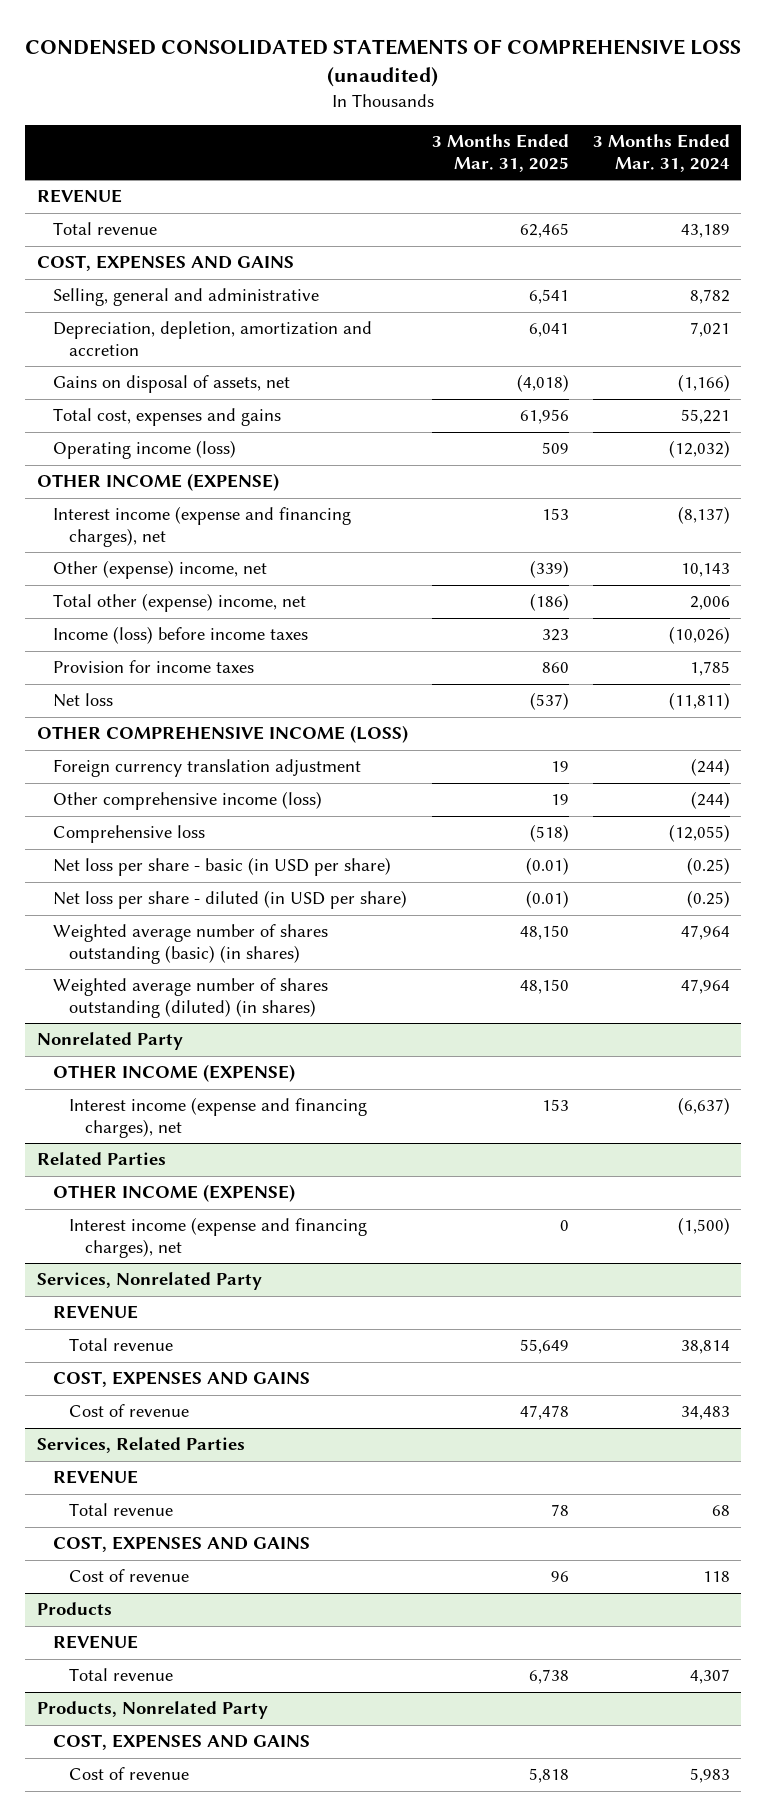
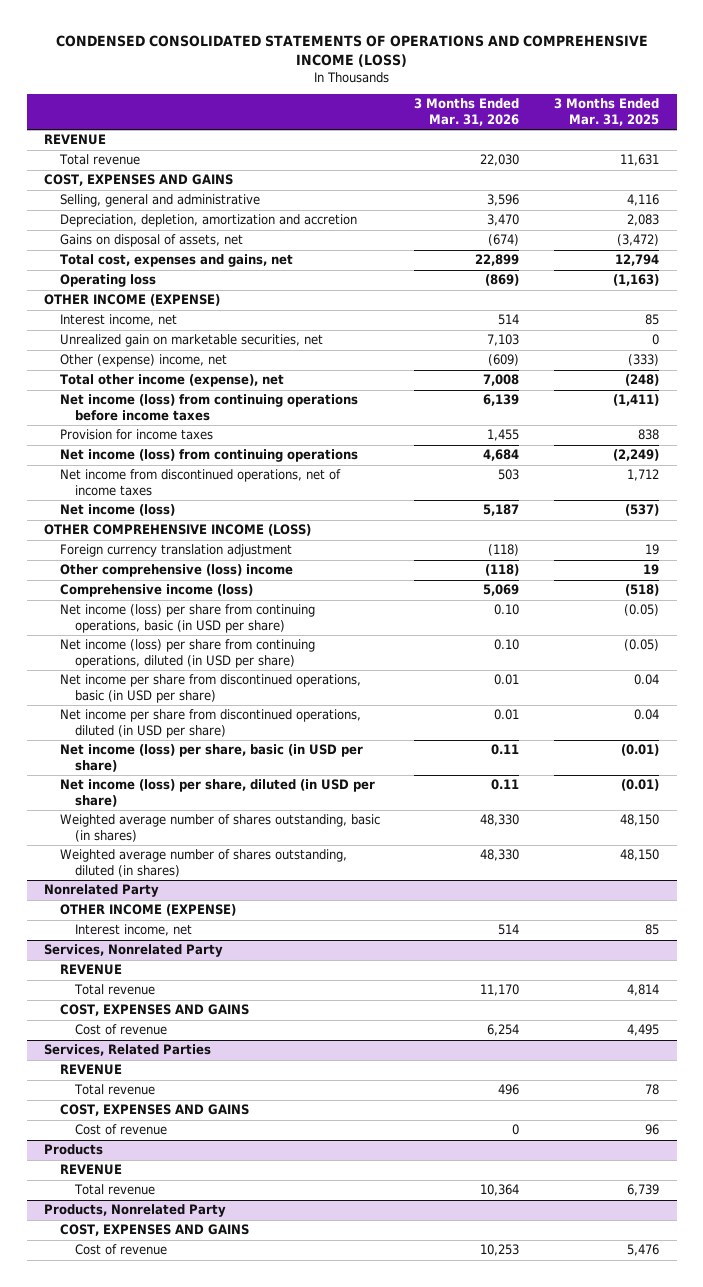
[25,38,742,88] CONDENSED CONSOLIDATED STATEMENTS OF COMPREHENSIVE LOSS (unaudited) -> [55,34,648,68] CONDENSED CONSOLIDATED STATEMENTS OF OPERATIONS AND COMPREHENSIVE INCOME (LOSS)
[592,134,730,172] 3 Months Ended Mar. 31, 2024 -> none
none -> [414,98,520,126] 3 Months Ended Mar. 31, 2026
[519,223,569,239] 62,465 -> [620,154,660,167] 11,631
[528,289,569,305] 6,541 -> [627,194,660,207] 4,116
[528,323,569,338] 6,041 -> [627,214,660,227] 2,083
[516,374,569,393] (4,018) -> [617,234,660,247] (3,472)
[53,408,282,427] Total cost, expenses and gains -> [59,254,293,268] Total cost, expenses and gains, net
[519,409,569,425] 61,956 -> [615,254,660,267] 12,794
[53,440,237,460] Operating income (loss) -> [59,274,156,288] Operating loss
[541,442,569,455] 509 -> [613,274,660,287] (1,163)
[53,506,352,547] Interest income (expense and financing charges), net -> [59,314,177,327] Interest income, net
[541,508,569,521] 153 -> [645,314,660,326] 85
none -> [59,334,323,348] Unrealized gain on marketable securities, net
[529,560,569,579] (339) -> [628,354,660,367] (333)
[53,593,307,613] Total other (expense) income, net -> [59,374,284,388] Total other income (expense), net
[529,593,569,612] (186) -> [625,374,660,387] (248)
[53,626,309,645] Income (loss) before income taxes -> [59,394,358,422] Net income (loss) from continuing operations before income taxes
[541,629,569,642] 323 -> [613,394,660,407] (1,411)
[541,662,569,674] 860 -> [638,429,660,441] 838
none -> [59,449,358,463] Net income (loss) from continuing operations
none -> [59,469,341,497] Net income from discontinued operations, net of income taxes
[53,693,114,708] Net loss -> [59,504,175,517] Net income (loss)
[53,791,323,811] Other comprehensive income (loss) -> [59,564,293,578] Other comprehensive (loss) income
[53,825,206,844] Comprehensive loss -> [59,584,253,598] Comprehensive income (loss)
none -> [59,604,315,634] Net income (loss) per share from continuing operations, basic (in USD per share)
none -> [59,639,315,669] Net income (loss) per share from continuing operations, diluted (in USD per share)
none -> [59,674,361,704] Net income per share from discontinued operations, basic (in USD per share)
none -> [59,709,361,739] Net income per share from discontinued operations, diluted (in USD per share)
[53,857,392,877] Net loss per share - basic (in USD per share) -> [59,744,363,773] Net income (loss) per share, basic (in USD per share)
[53,890,408,910] Net loss per share - diluted (in USD per share) -> [59,779,375,808] Net income (loss) per share, diluted (in USD per share)
[53,924,329,964] Weighted average number of shares outstanding (basic) (in shares) -> [59,814,380,843] Weighted average number of shares outstanding, basic (in shares)
[53,978,329,1018] Weighted average number of shares outstanding (diluted) (in shares) -> [59,849,347,878] Weighted average number of shares outstanding, diluted (in shares)
[37,1152,167,1166] Related Parties -> none
[53,1184,296,1203] OTHER INCOME (EXPENSE) -> none
[69,1217,368,1258] Interest income (expense and financing charges), net -> none
[69,1097,368,1138] Interest income (expense and financing charges), net -> [74,924,192,937] Interest income, net
[541,1099,569,1112] 153 -> [645,924,660,936] 85
[519,1339,569,1355] 55,649 -> [627,984,660,997] 4,814
[519,1405,569,1421] 47,478 -> [627,1024,660,1037] 4,495
[528,1669,569,1685] 6,738 -> [627,1184,660,1197] 6,739
[528,1768,569,1784] 5,818 -> [627,1244,660,1257] 5,476

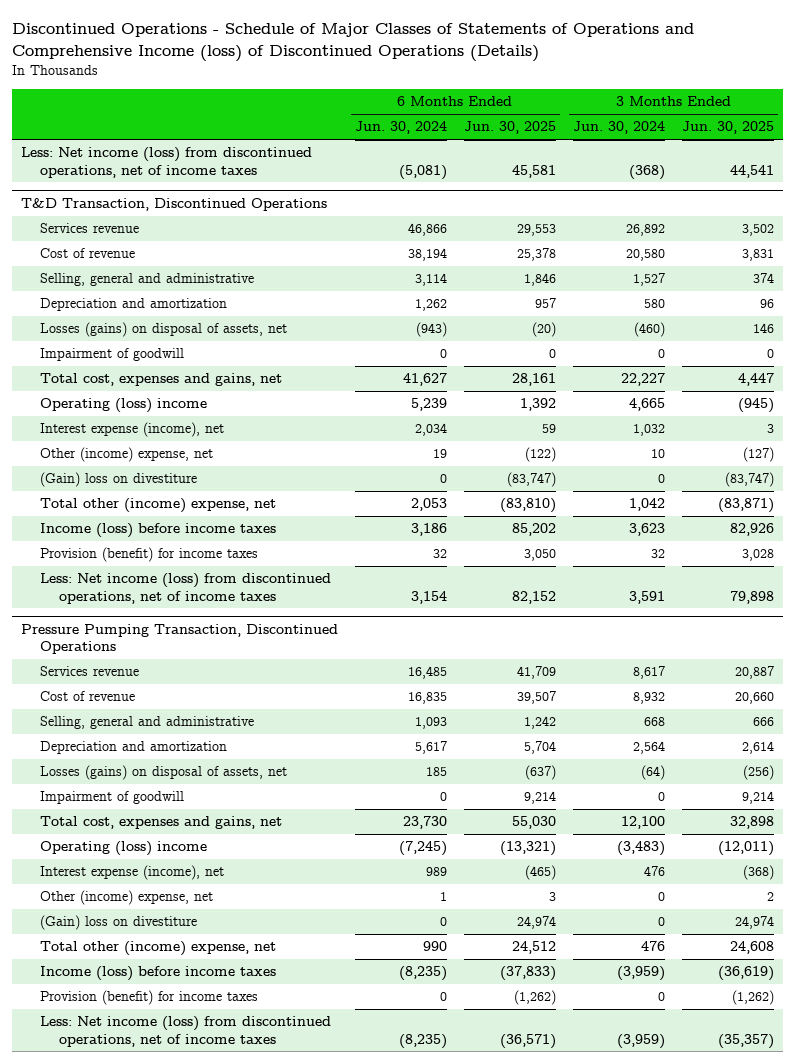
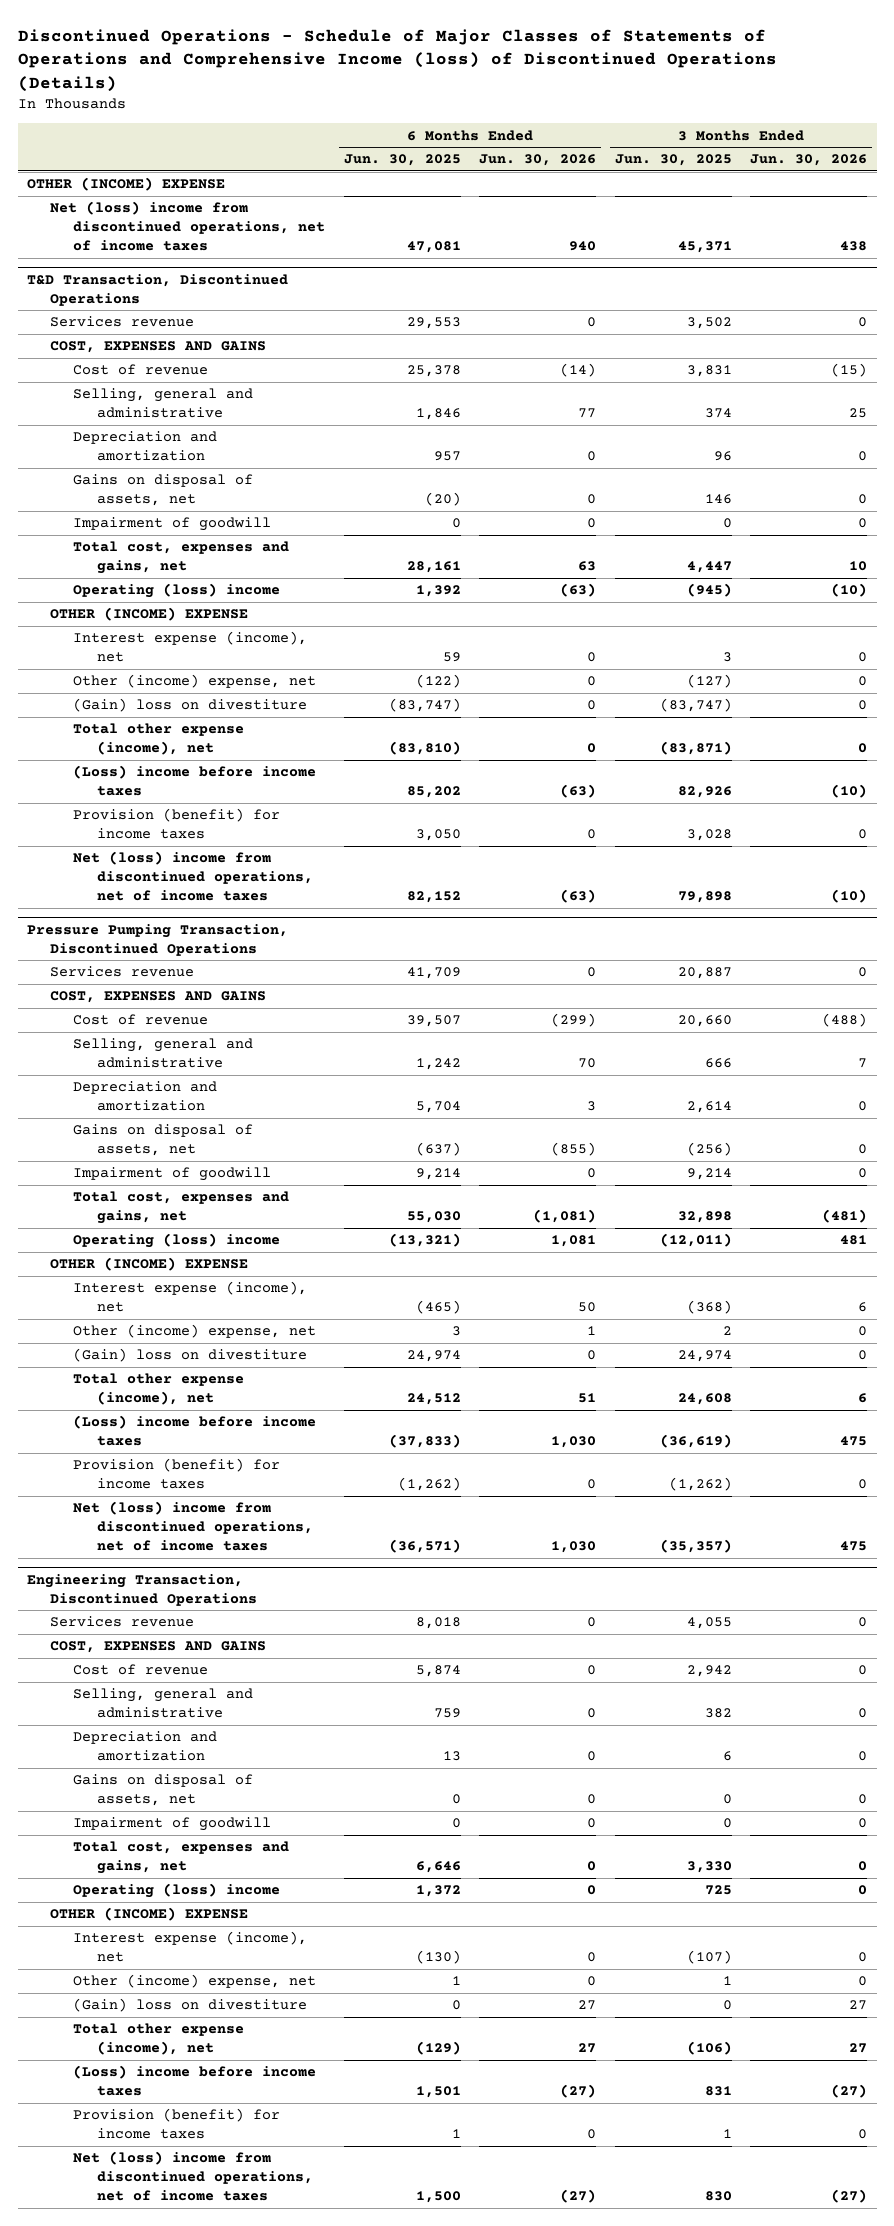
[354,121,447,135] Jun. 30, 2024 -> none
[573,121,666,135] Jun. 30, 2024 -> none
none -> [479,154,597,167] Jun. 30, 2026
none -> [750,154,868,167] Jun. 30, 2026
none -> [26,177,225,192] OTHER (INCOME) EXPENSE
[20,147,312,178] Less: Net income (loss) from discontinued operations, net of income taxes -> [50,201,326,252] Net (loss) income from discontinued operations, net of income taxes
[511,164,556,178] 45,581 -> [406,241,461,254] 47,081
[730,164,775,178] 44,541 -> [677,241,732,254] 45,371
none -> [50,341,267,354] COST, EXPENSES AND GAINS
[39,322,287,338] Losses (gains) on disposal of assets, net -> [73,474,254,507] Gains on disposal of assets, net
none -> [50,607,249,622] OTHER (INCOME) EXPENSE
[39,498,276,514] Total other (income) expense, net -> [73,723,245,756] Total other expense (income), net
[39,523,276,539] Income (loss) before income taxes -> [73,765,317,797] (Loss) income before income taxes
[39,573,331,604] Less: Net income (loss) from discontinued operations, net of income taxes -> [73,851,313,902] Net (loss) income from discontinued operations, net of income taxes
none -> [50,991,267,1004] COST, EXPENSES AND GAINS
[39,765,287,781] Losses (gains) on disposal of assets, net -> [73,1124,254,1157] Gains on disposal of assets, net
none -> [50,1257,249,1272] OTHER (INCOME) EXPENSE
[39,941,276,957] Total other (income) expense, net -> [73,1373,245,1406] Total other expense (income), net
[39,966,276,982] Income (loss) before income taxes -> [73,1415,317,1447] (Loss) income before income taxes
[39,1016,331,1047] Less: Net income (loss) from discontinued operations, net of income taxes -> [73,1501,313,1552] Net (loss) income from discontinued operations, net of income taxes
none -> [26,1573,258,1606] Engineering Transaction, Discontinued Operations
none -> [50,1616,195,1628] Services revenue
none -> [50,1641,267,1654] COST, EXPENSES AND GAINS
none -> [73,1664,209,1676] Cost of revenue
none -> [73,1688,254,1719] Selling, general and administrative
none -> [73,1731,218,1762] Depreciation and amortization
none -> [73,1774,254,1807] Gains on disposal of assets, net
none -> [73,1817,272,1832] Impairment of goodwill
none -> [73,1841,290,1875] Total cost, expenses and gains, net
none -> [73,1883,281,1899] Operating (loss) income
none -> [50,1907,249,1922] OTHER (INCOME) EXPENSE
none -> [73,1931,308,1963] Interest expense (income), net
none -> [73,1974,317,1989] Other (income) expense, net
none -> [73,1998,308,2013] (Gain) loss on divestiture
none -> [73,2023,245,2056] Total other expense (income), net
none -> [73,2065,317,2097] (Loss) income before income taxes
none -> [73,2108,281,2140] Provision (benefit) for income taxes
none -> [73,2151,313,2202] Net (loss) income from discontinued operations, net of income taxes

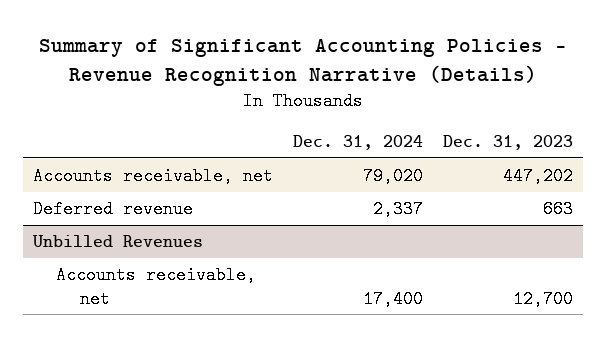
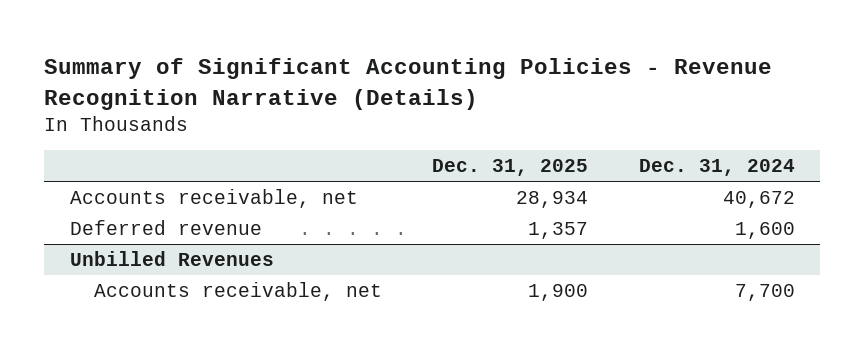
[443,134,574,150] Dec. 31, 2023 -> none
none -> [432,159,589,177] Dec. 31, 2025
[363,167,424,186] 79,020 -> [723,190,796,208] 40,672
[373,200,424,219] 2,337 -> [735,221,796,239] 1,600
[363,289,424,308] 17,400 -> [735,283,796,301] 7,700

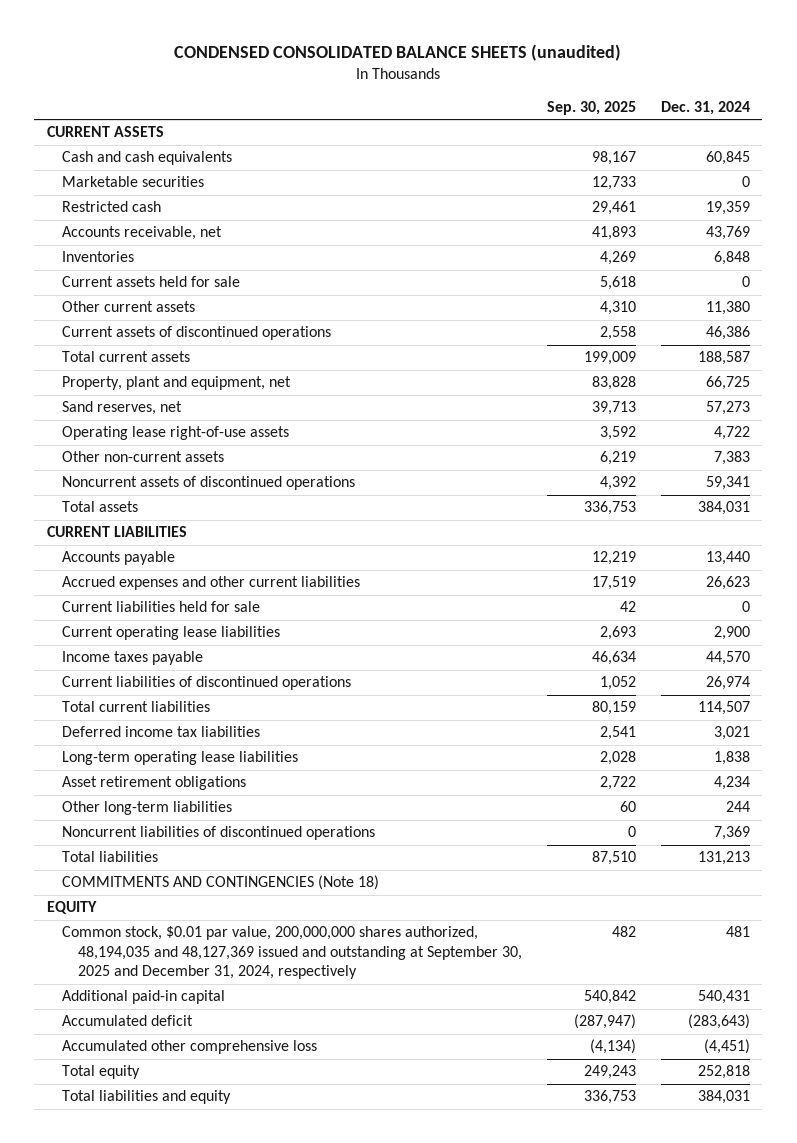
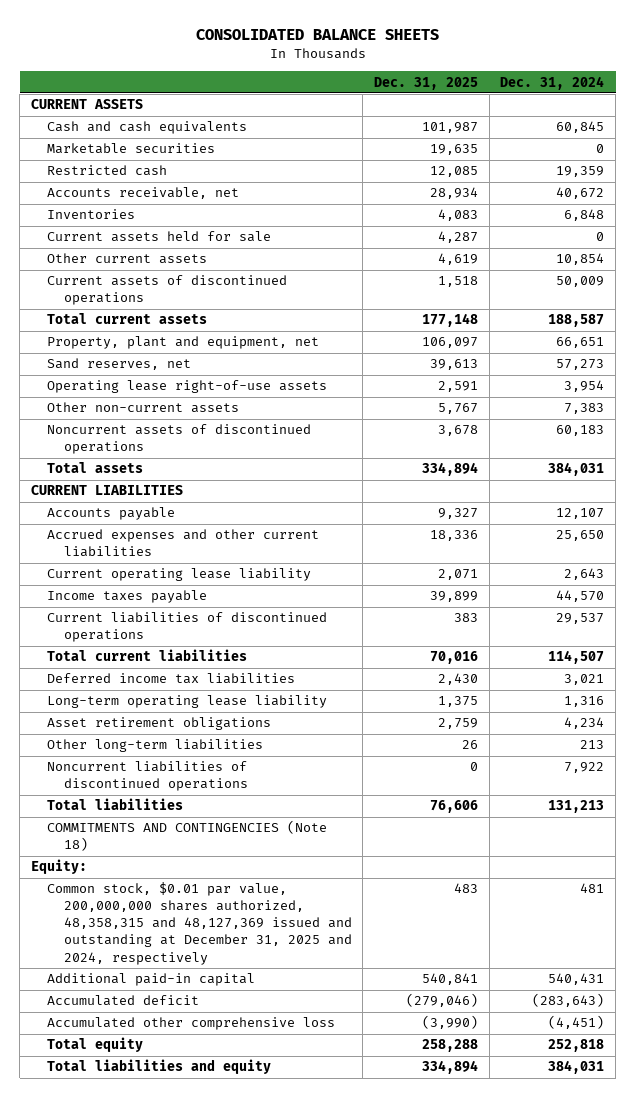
[174,44,622,62] CONDENSED CONSOLIDATED BALANCE SHEETS (unaudited) -> [195,29,439,41] CONSOLIDATED BALANCE SHEETS
[546,101,636,116] Sep. 30, 2025 -> none
none -> [374,76,479,90] Dec. 31, 2025
[705,226,750,241] 43,769 -> [556,187,605,200] 40,672
[705,301,750,316] 11,380 -> [556,253,605,266] 10,854
[705,326,750,341] 46,386 -> [556,276,605,288] 50,009
[705,376,750,391] 66,725 -> [556,337,605,349] 66,651
[713,426,750,441] 4,722 -> [564,380,605,393] 3,954
[705,476,750,491] 59,341 -> [556,425,605,437] 60,183
[62,601,261,613] Current liabilities held for sale -> none
[705,551,750,566] 13,440 -> [556,508,605,520] 12,107
[705,576,750,591] 26,623 -> [556,530,605,542] 25,650
[62,626,281,641] Current operating lease liabilities -> [47,568,312,582] Current operating lease liability
[713,626,750,641] 2,900 -> [564,568,605,581] 2,643
[705,676,750,691] 26,974 -> [556,613,605,625] 29,537
[62,751,299,766] Long-term operating lease liabilities -> [47,695,328,709] Long-term operating lease liability
[713,751,750,766] 1,838 -> [564,696,605,708] 1,316
[725,801,750,813] 244 -> [580,740,605,750] 213
[713,826,750,841] 7,369 -> [564,762,605,774] 7,922
[46,901,97,915] EQUITY -> [31,859,88,875] Equity:
[62,926,522,980] Common stock, $0.01 par value, 200,000,000 shares authorized, 48,194,035 and 48,127,369 issued and outstanding at September 30, 2025 and December 31, 2024, respectively -> [47,882,352,965] Common stock, $0.01 par value, 200,000,000 shares authorized, 48,358,315 and 48,127,369 issued and outstanding at December 31, 2025 and 2024, respectively

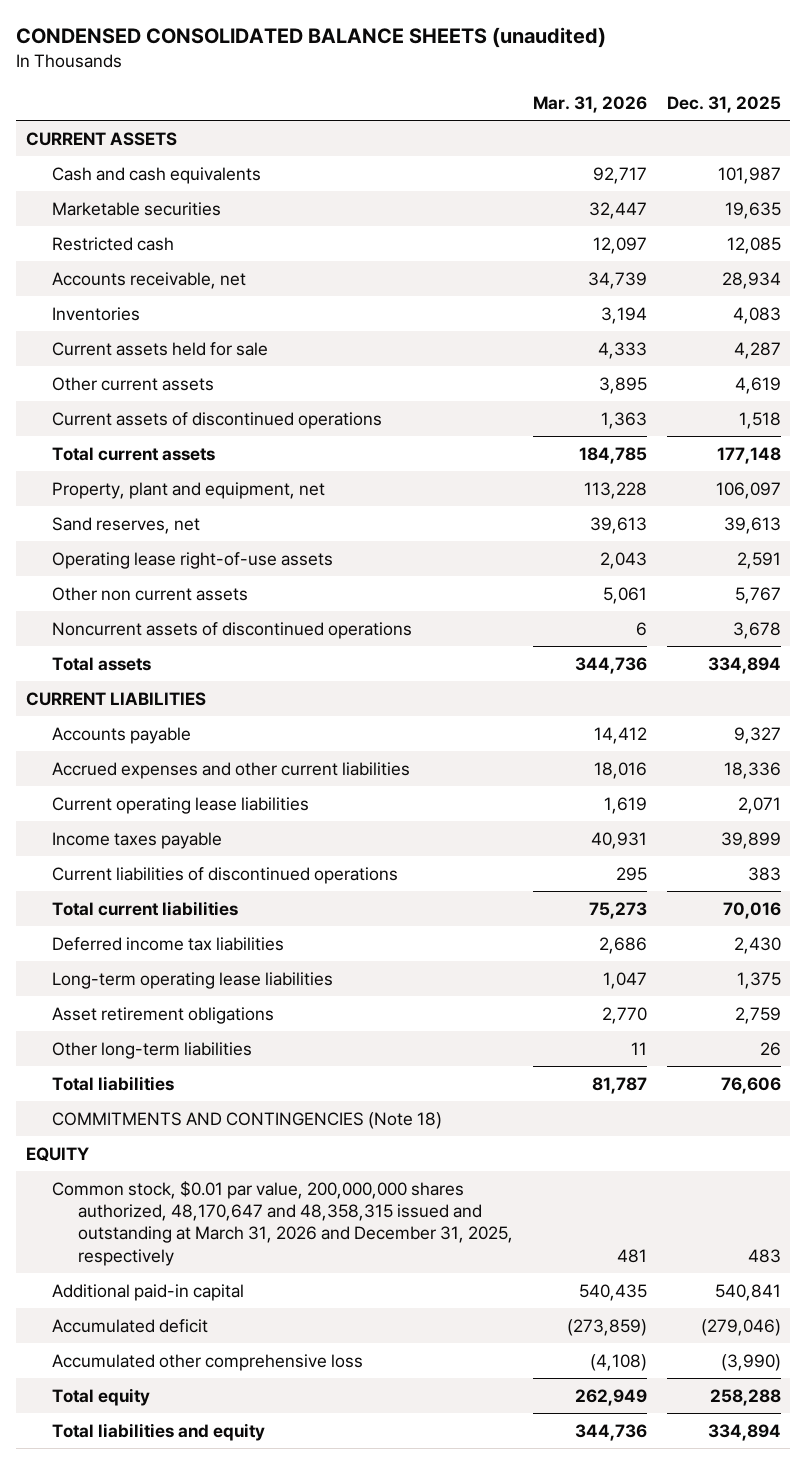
[195,29,439,41] CONSOLIDATED BALANCE SHEETS -> [15,27,606,49] CONDENSED CONSOLIDATED BALANCE SHEETS (unaudited)
[500,75,605,90] Dec. 31, 2024 -> none
none -> [532,95,647,113] Mar. 31, 2026
[47,402,240,414] Other non-current assets -> [51,586,248,601] Other non current assets
[47,568,312,582] Current operating lease liability -> [51,796,309,814] Current operating lease liabilities
[47,695,328,709] Long-term operating lease liability -> [51,971,333,989] Long-term operating lease liabilities
[47,761,248,792] Noncurrent liabilities of discontinued operations -> none
[31,859,88,875] Equity: -> [25,1146,89,1162] EQUITY
[47,882,352,965] Common stock, $0.01 par value, 200,000,000 shares authorized, 48,358,315 and 48,127,369 issued and outstanding at December 31, 2025 and 2024, respectively -> [51,1180,513,1266] Common stock, $0.01 par value, 200,000,000 shares authorized, 48,170,647 and 48,358,315 issued and outstanding at March 31, 2026 and December 31, 2025, respectively

